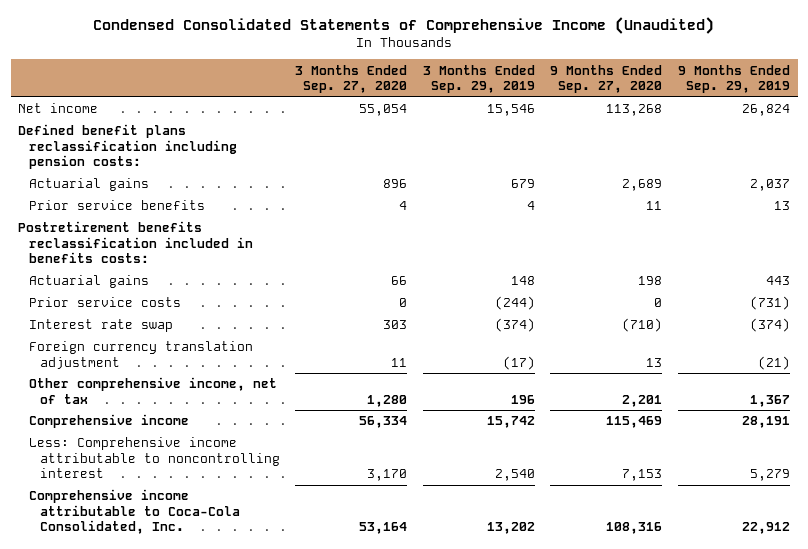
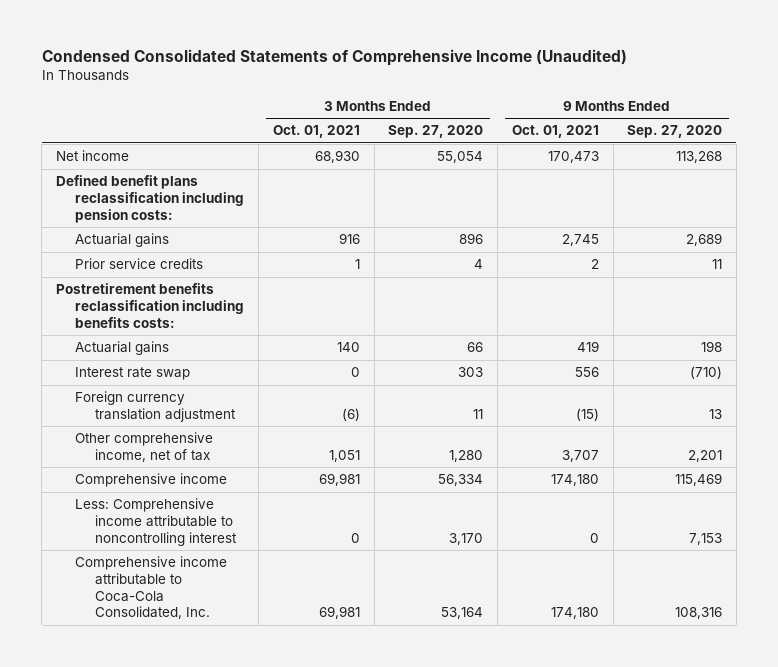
[422,64,535,93] 3 Months Ended Sep. 29, 2019 -> none
[677,64,790,93] 9 Months Ended Sep. 29, 2019 -> none
none -> [272,125,360,139] Oct. 01, 2021
none -> [511,125,599,139] Oct. 01, 2021
[29,200,206,211] Prior service benefits -> [75,258,204,270] Prior service credits
[18,221,254,263] Postretirement benefits reclassification included in benefits costs: -> [55,283,245,328] Postretirement benefits reclassification including benefits costs:
[29,297,182,308] Prior service costs -> none

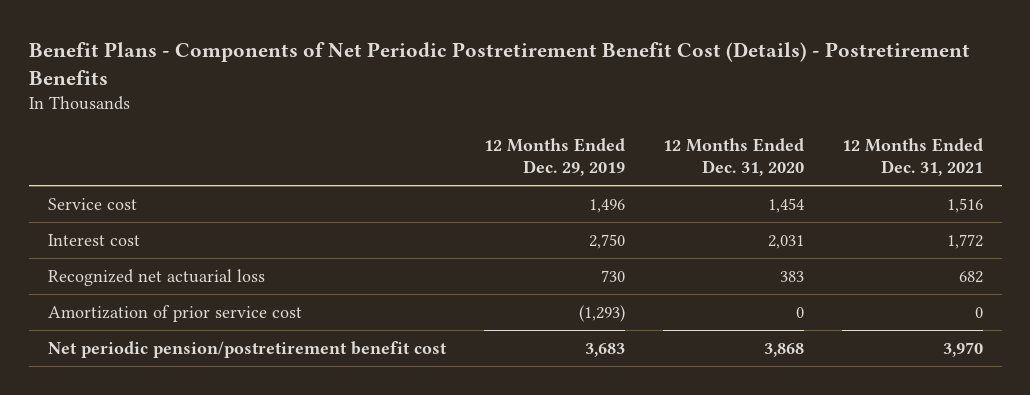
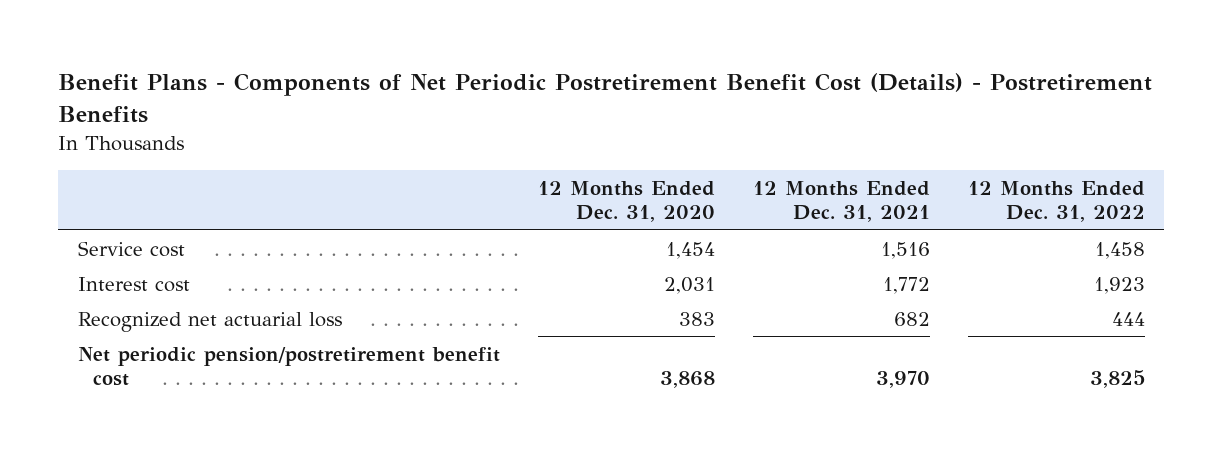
[483,138,625,177] 12 Months Ended Dec. 29, 2019 -> none
none -> [968,180,1146,223] 12 Months Ended Dec. 31, 2022
[47,304,302,322] Amortization of prior service cost -> none

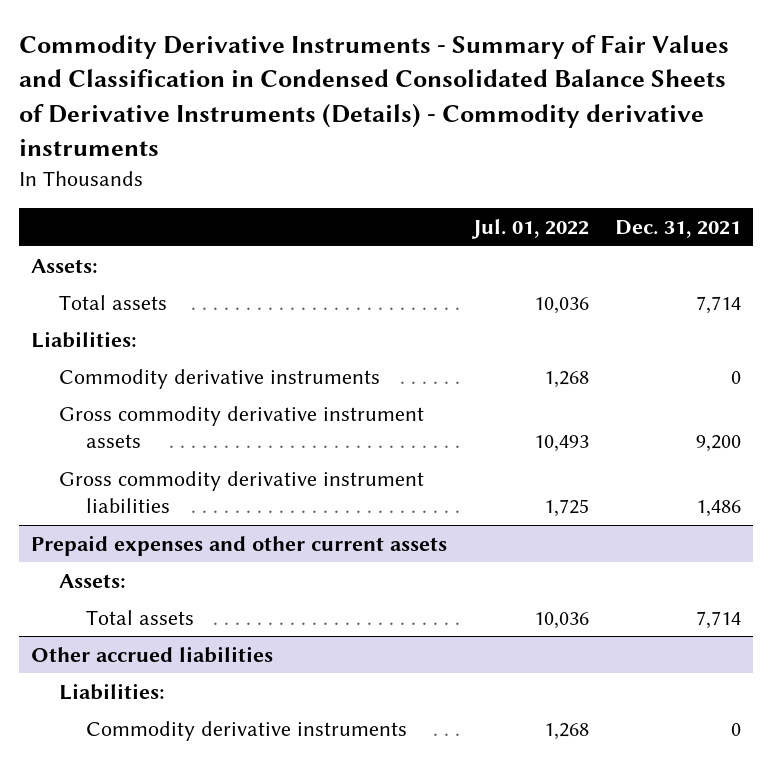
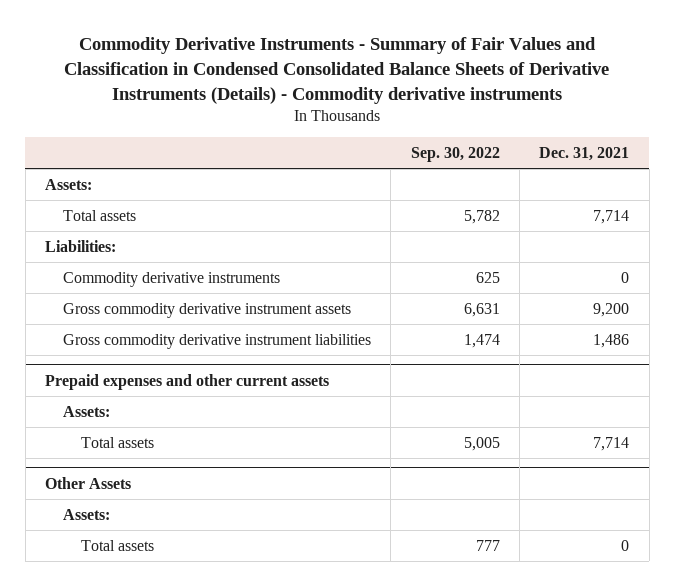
[471,219,590,240] Jul. 01, 2022 -> none
none -> [410,146,500,162] Sep. 30, 2022
[58,682,165,700] Liabilities: -> none
[85,720,407,741] Commodity derivative instruments -> none
[31,645,274,663] Other accrued liabilities -> [45,476,132,489] Other Assets
none -> [62,508,110,520] Assets:
none -> [80,539,154,551] Total assets

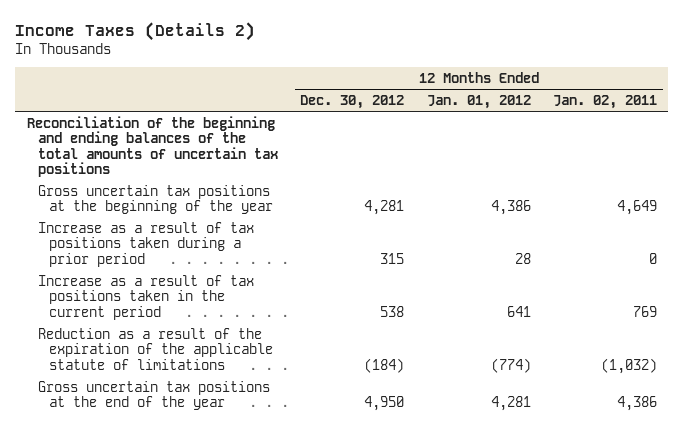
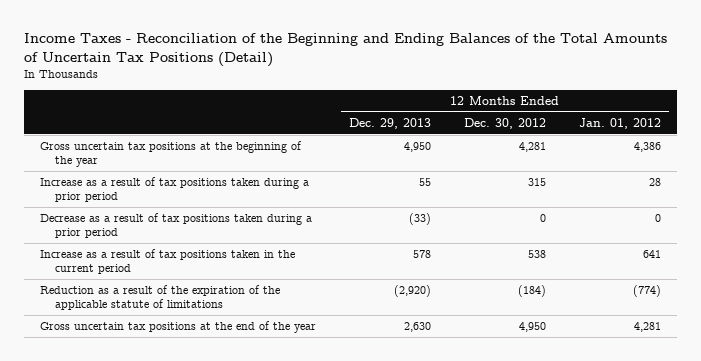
[15,22,256,42] Income Taxes (Details 2) -> [23,32,667,67] Income Taxes - Reconciliation of the Beginning and Ending Balances of the Total Amounts of Uncertain Tax Positions (Detail)
[553,94,658,109] Jan. 02, 2011 -> none
none -> [349,117,432,129] Dec. 29, 2013
[26,115,278,178] Reconciliation of the beginning and ending balances of the total amounts of uncertain tax positions -> none
none -> [40,213,313,239] Decrease as a result of tax positions taken during a prior period

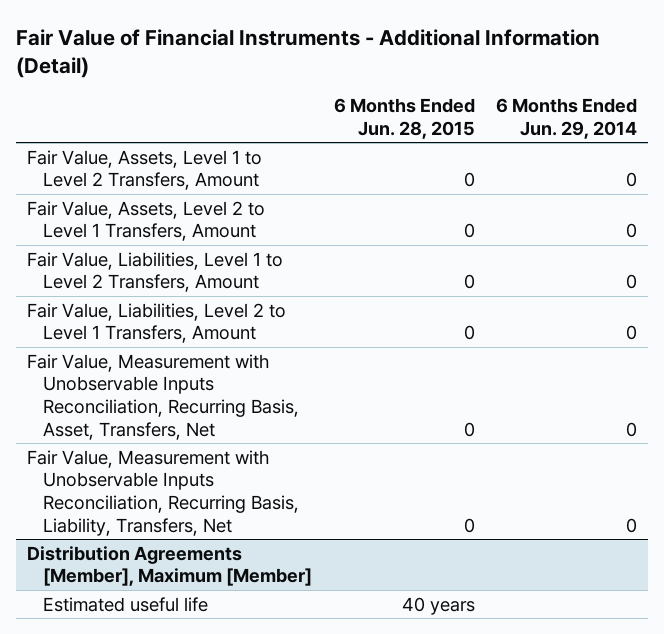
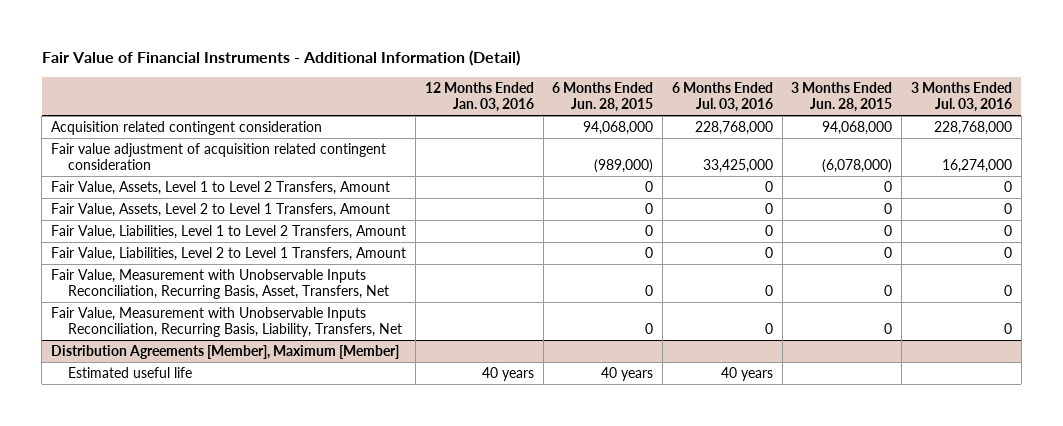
[496,98,638,139] 6 Months Ended Jun. 29, 2014 -> none
none -> [424,82,534,113] 12 Months Ended Jan. 03, 2016
none -> [671,82,773,113] 6 Months Ended Jul. 03, 2016
none -> [791,82,893,113] 3 Months Ended Jun. 28, 2015
none -> [910,82,1012,113] 3 Months Ended Jul. 03, 2016
none -> [51,120,323,135] Acquisition related contingent consideration
none -> [51,142,387,170] Fair value adjustment of acquisition related contingent consideration

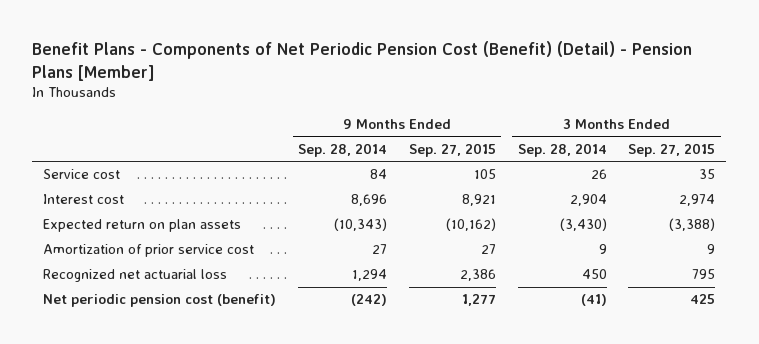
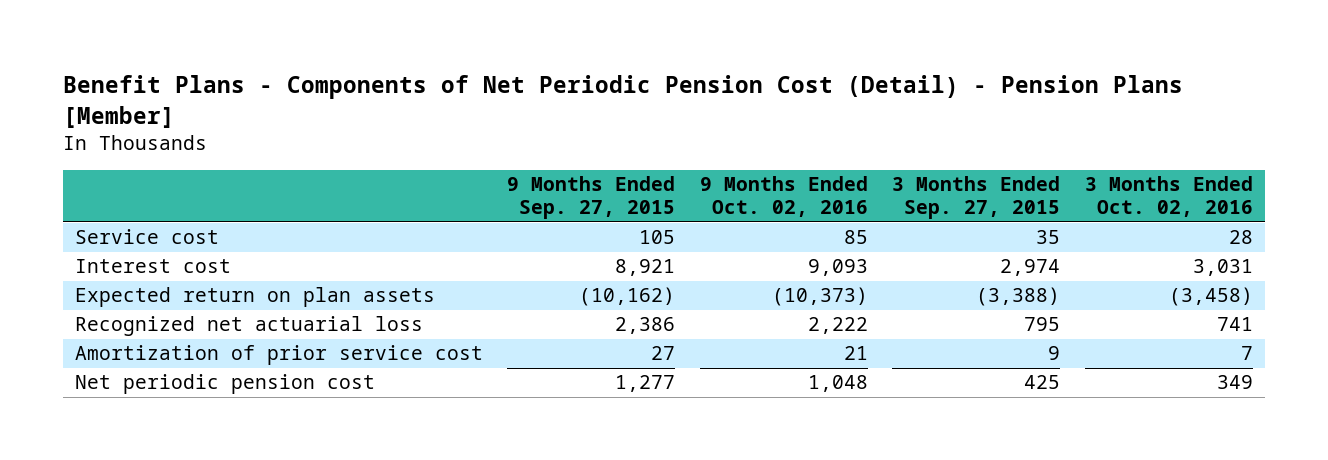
[32,40,693,81] Benefit Plans - Components of Net Periodic Pension Cost (Benefit) (Detail) - Pension Plans [Member] -> [62,75,1183,128] Benefit Plans - Components of Net Periodic Pension Cost (Detail) - Pension Plans [Member]
[298,142,388,157] Sep. 28, 2014 -> none
[517,142,607,157] Sep. 28, 2014 -> none
none -> [699,176,868,218] 9 Months Ended Oct. 02, 2016
none -> [1084,176,1253,218] 3 Months Ended Oct. 02, 2016
[43,244,255,258] Amortization of prior service cost -> [74,345,483,366] Amortization of prior service cost
[43,294,277,308] Net periodic pension cost (benefit) -> [74,374,375,395] Net periodic pension cost

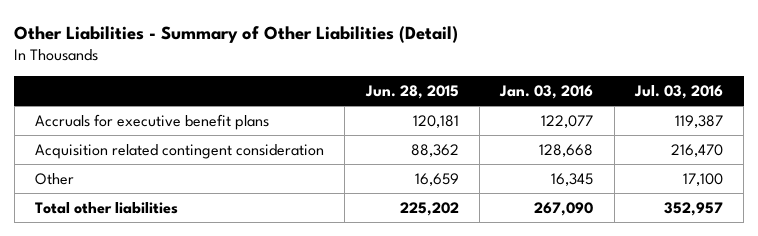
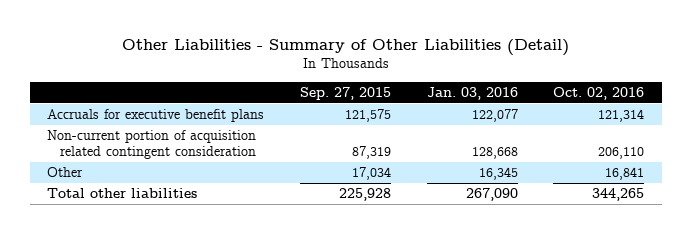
[364,84,459,99] Jun. 28, 2015 -> none
[633,84,723,99] Jul. 03, 2016 -> none
none -> [300,86,392,100] Sep. 27, 2015
none -> [553,86,645,100] Oct. 02, 2016
[35,143,325,159] Acquisition related contingent consideration -> [47,130,257,159] Non-current portion of acquisition related contingent consideration

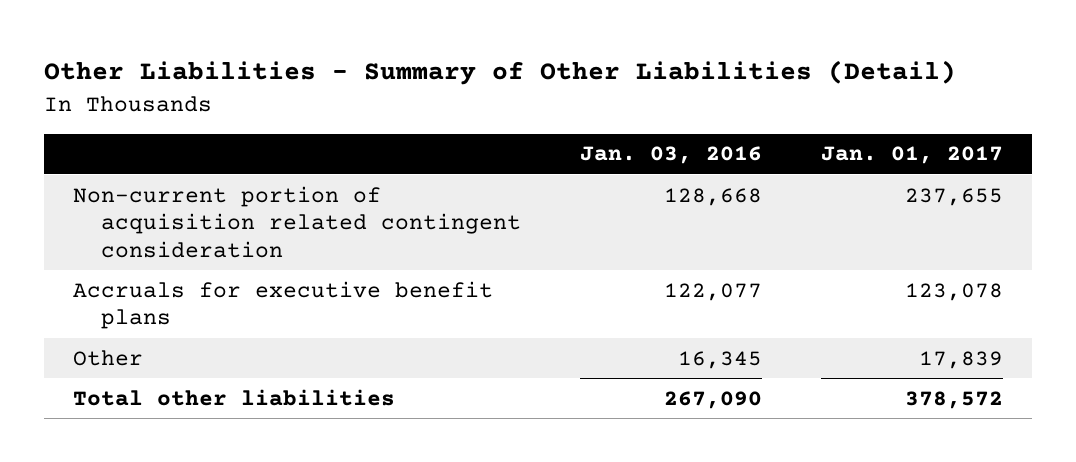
[300,86,392,100] Sep. 27, 2015 -> none
[553,86,645,100] Oct. 02, 2016 -> none
none -> [821,146,1004,165] Jan. 01, 2017
[47,109,265,123] Accruals for executive benefit plans -> [73,280,494,330] Accruals for executive benefit plans

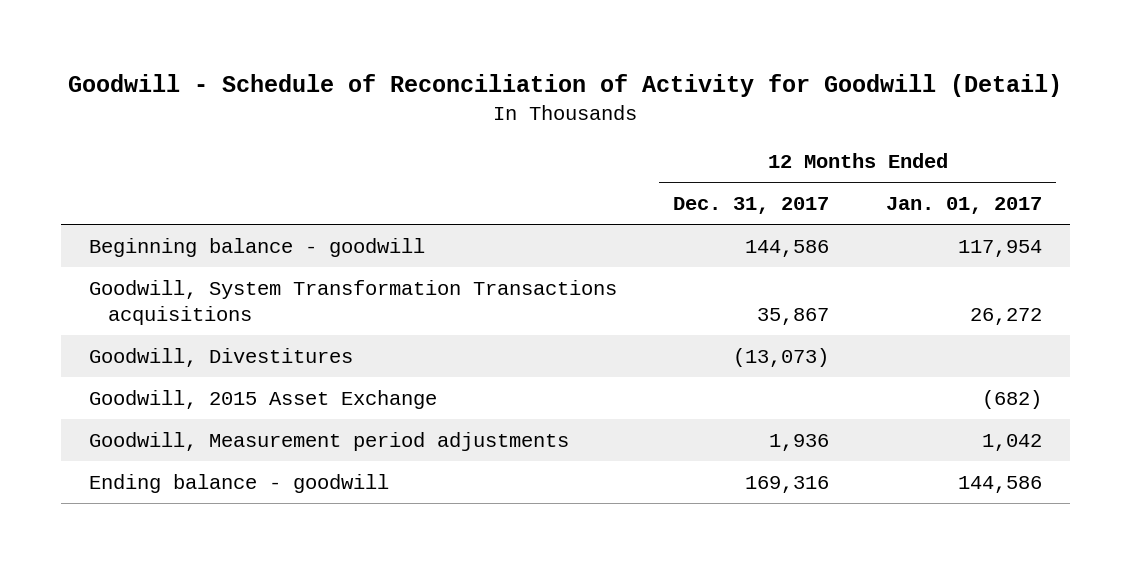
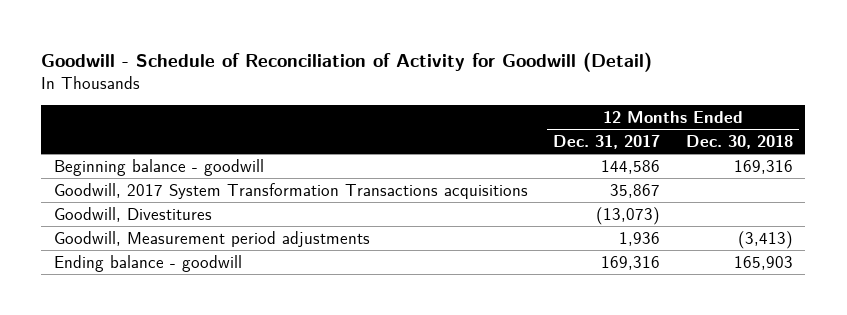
[885,197,1042,215] Jan. 01, 2017 -> none
none -> [685,134,793,149] Dec. 30, 2018
[88,279,617,325] Goodwill, System Transformation Transactions acquisitions -> [54,182,529,199] Goodwill, 2017 System Transformation Transactions acquisitions
[88,389,437,409] Goodwill, 2015 Asset Exchange -> none

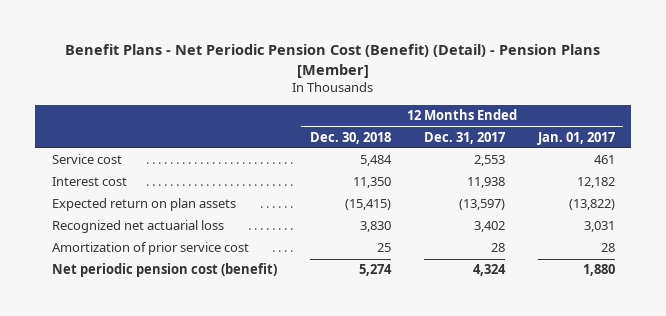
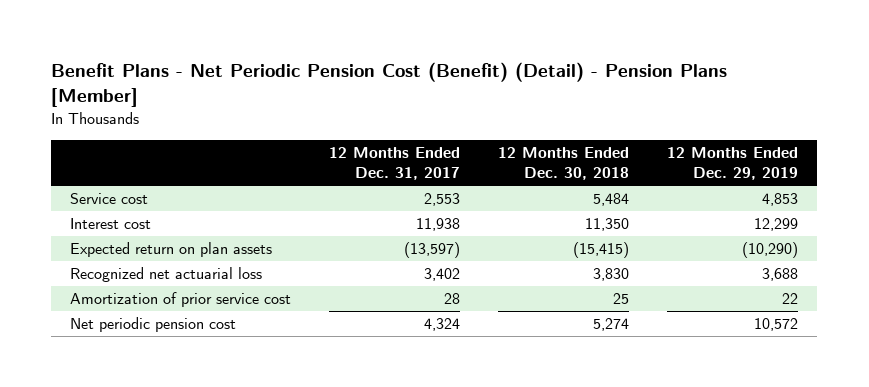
[536,131,615,145] Jan. 01, 2017 -> none
none -> [667,147,799,181] 12 Months Ended Dec. 29, 2019
[51,263,277,278] Net periodic pension cost (benefit) -> [70,317,237,333] Net periodic pension cost

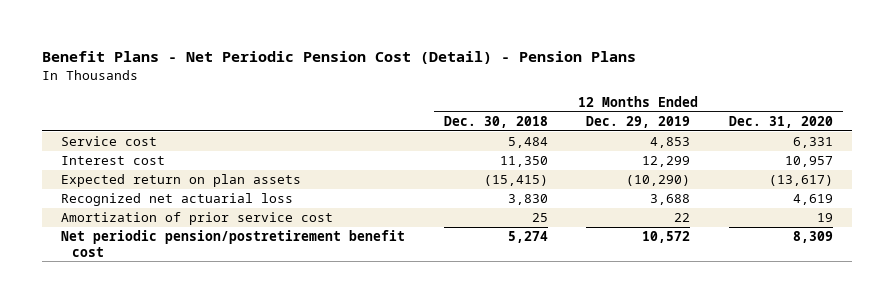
[51,61,728,107] Benefit Plans - Net Periodic Pension Cost (Benefit) (Detail) - Pension Plans [Member] -> [41,50,636,64] Benefit Plans - Net Periodic Pension Cost (Detail) - Pension Plans
[329,147,461,181] 12 Months Ended Dec. 31, 2017 -> none
none -> [729,116,834,129] Dec. 31, 2020
[70,317,237,333] Net periodic pension cost -> [60,230,405,257] Net periodic pension/postretirement benefit cost

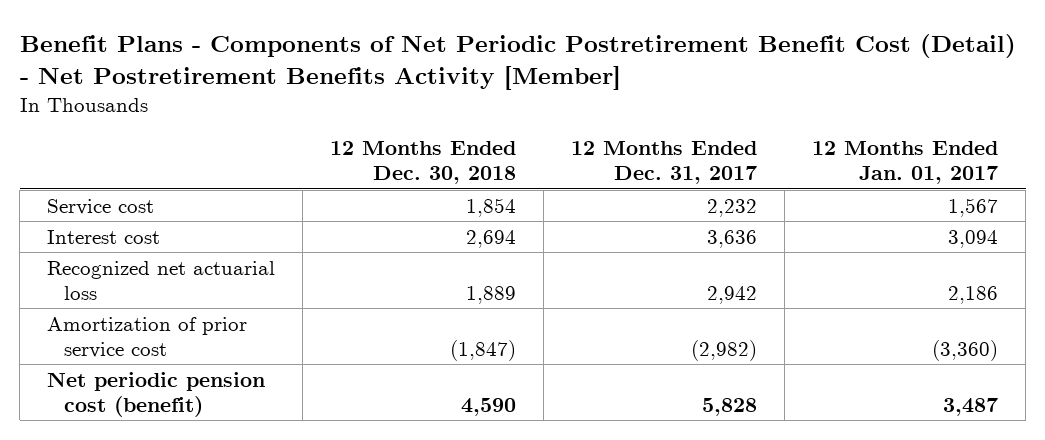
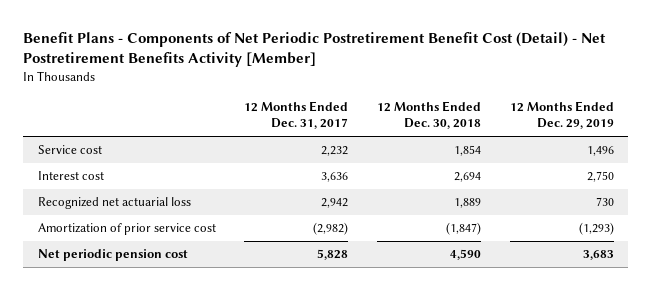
[812,141,999,185] 12 Months Ended Jan. 01, 2017 -> none
none -> [509,101,614,130] 12 Months Ended Dec. 29, 2019
[47,371,266,417] Net periodic pension cost (benefit) -> [37,249,188,262] Net periodic pension cost

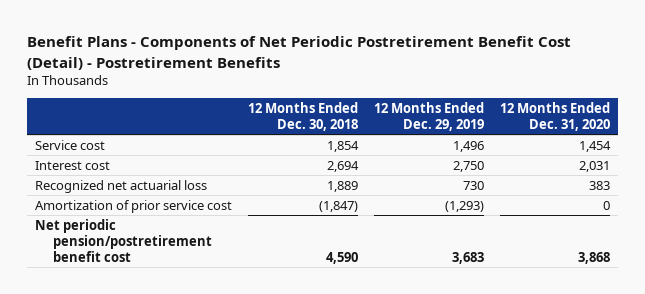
[23,32,607,68] Benefit Plans - Components of Net Periodic Postretirement Benefit Cost (Detail) - Net Postretirement Benefits Activity [Member] -> [26,36,571,70] Benefit Plans - Components of Net Periodic Postretirement Benefit Cost (Detail) - Postretirement Benefits
[244,101,349,130] 12 Months Ended Dec. 31, 2017 -> none
none -> [499,101,610,131] 12 Months Ended Dec. 31, 2020
[37,249,188,262] Net periodic pension cost -> [34,218,212,262] Net periodic pension/postretirement benefit cost

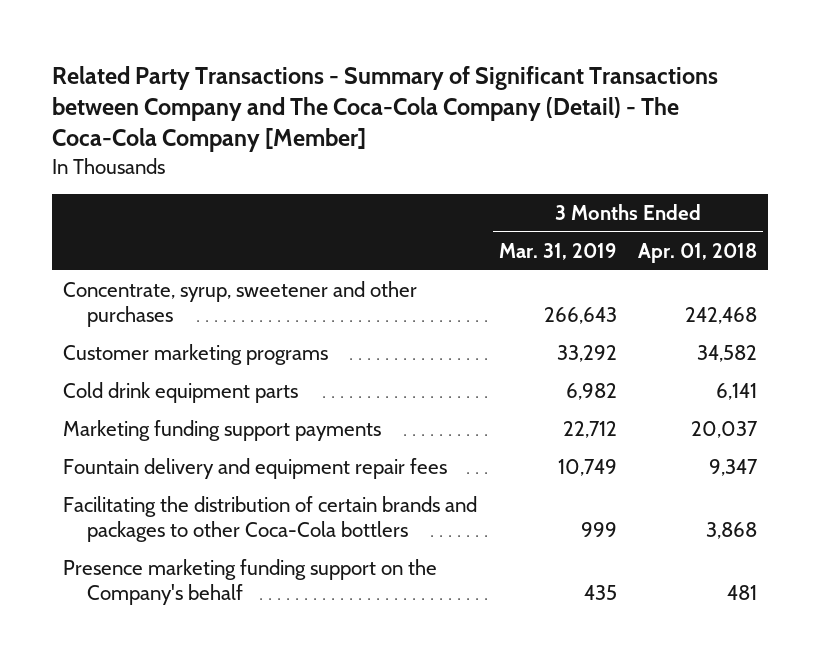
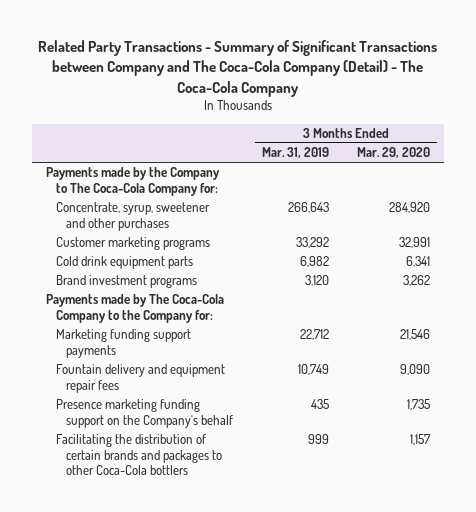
[52,65,719,153] Related Party Transactions - Summary of Significant Transactions between Company and The Coca-Cola Company (Detail) - The Coca-Cola Company [Member] -> [37,40,437,97] Related Party Transactions - Summary of Significant Transactions between Company and The Coca-Cola Company (Detail) - The Coca-Cola Company
[638,242,758,263] Apr. 01, 2018 -> none
none -> [357,147,431,159] Mar. 29, 2020
none -> [45,167,220,196] Payments made by the Company to The Coca-Cola Company for:
none -> [56,275,198,289] Brand investment programs
none -> [45,294,224,323] Payments made by The Coca-Cola Company to the Company for:
[62,495,477,543] Facilitating the distribution of certain brands and packages to other Coca-Cola bottlers -> [56,434,223,476] Facilitating the distribution of certain brands and packages to other Coca-Cola bottlers

